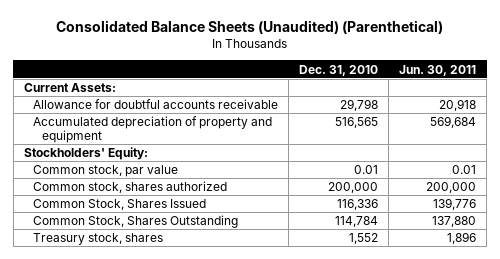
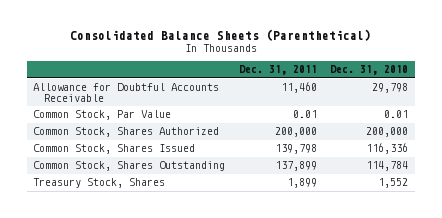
[56,20,444,35] Consolidated Balance Sheets (Unaudited) (Parenthetical) -> [69,29,371,42] Consolidated Balance Sheets (Parenthetical)
[399,64,477,76] Jun. 30, 2011 -> none
none -> [238,65,317,76] Dec. 31, 2011
[23,83,116,93] Current Assets: -> none
[33,116,273,144] Accumulated depreciation of property and equipment -> none
[23,147,148,161] Stockholders' Equity: -> none
[33,99,279,110] Allowance for doubtful accounts receivable -> [33,83,220,102] Allowance for Doubtful Accounts Receivable
[33,165,179,178] Common stock, par value -> [33,110,172,121] Common Stock, Par Value
[33,181,228,194] Common stock, shares authorized -> [33,127,220,138] Common Stock, Shares Authorized
[33,233,164,246] Treasury stock, shares -> [33,178,166,189] Treasury Stock, Shares

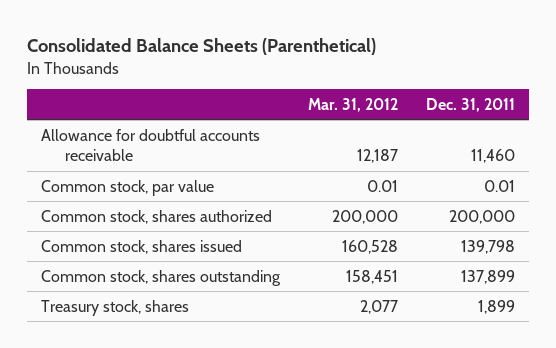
[330,65,409,76] Dec. 31, 2010 -> none
none -> [308,98,399,113] Mar. 31, 2012
[33,83,220,102] Allowance for Doubtful Accounts Receivable -> [41,128,261,162] Allowance for doubtful accounts receivable
[33,110,172,121] Common Stock, Par Value -> [41,179,215,196] Common stock, par value
[33,127,220,138] Common Stock, Shares Authorized -> [41,209,273,224] Common stock, shares authorized
[33,144,196,155] Common Stock, Shares Issued -> [41,239,243,254] Common stock, shares issued
[33,161,226,172] Common Stock, Shares Outstanding -> [41,269,282,286] Common stock, shares outstanding
[33,178,166,189] Treasury Stock, Shares -> [41,299,190,316] Treasury stock, shares

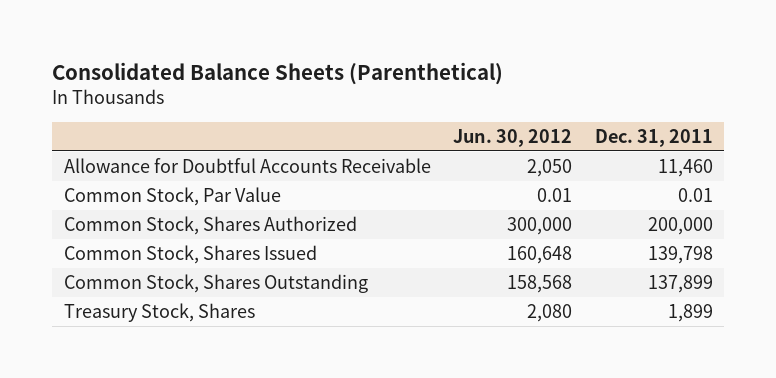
[308,98,399,113] Mar. 31, 2012 -> none
none -> [453,128,573,147] Jun. 30, 2012
[41,128,261,162] Allowance for doubtful accounts receivable -> [63,157,431,173] Allowance for Doubtful Accounts Receivable
[41,179,215,196] Common stock, par value -> [63,186,281,206] Common Stock, Par Value
[41,209,273,224] Common stock, shares authorized -> [63,215,357,235] Common Stock, Shares Authorized
[41,239,243,254] Common stock, shares issued -> [63,244,317,264] Common Stock, Shares Issued
[41,269,282,286] Common stock, shares outstanding -> [63,273,368,293] Common Stock, Shares Outstanding
[41,299,190,316] Treasury stock, shares -> [63,302,255,322] Treasury Stock, Shares

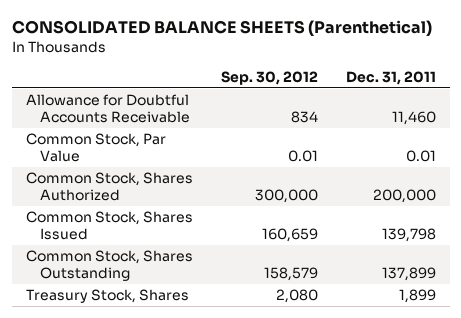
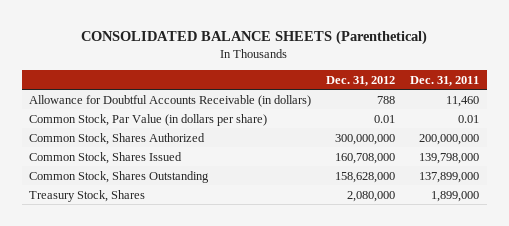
[220,70,318,85] Sep. 30, 2012 -> none
none -> [326,75,396,86] Dec. 31, 2012
[25,94,190,123] Allowance for Doubtful Accounts Receivable -> [29,94,312,107] Allowance for Doubtful Accounts Receivable (in dollars)
[25,133,166,162] Common Stock, Par Value -> [29,113,268,126] Common Stock, Par Value (in dollars per share)
[372,188,436,203] 200,000 -> [419,133,480,145] 200,000,000
[381,227,436,242] 139,798 -> [419,152,480,164] 139,798,000
[381,266,436,281] 137,899 -> [419,171,480,183] 137,899,000
[398,289,436,304] 1,899 -> [431,190,480,202] 1,899,000

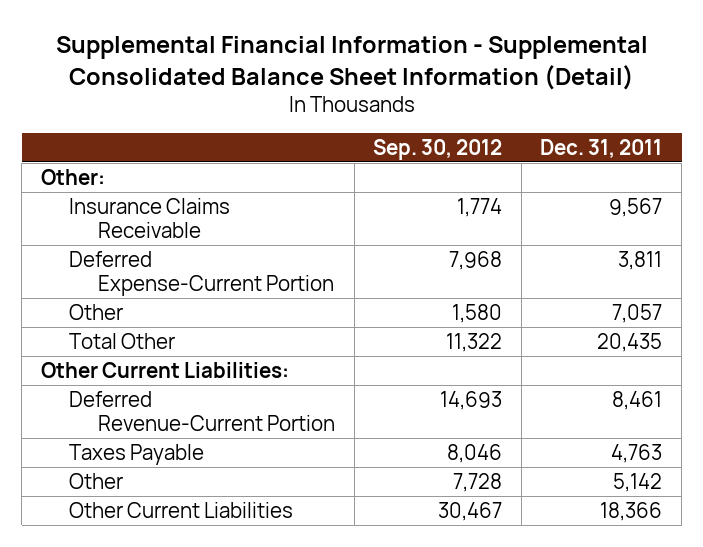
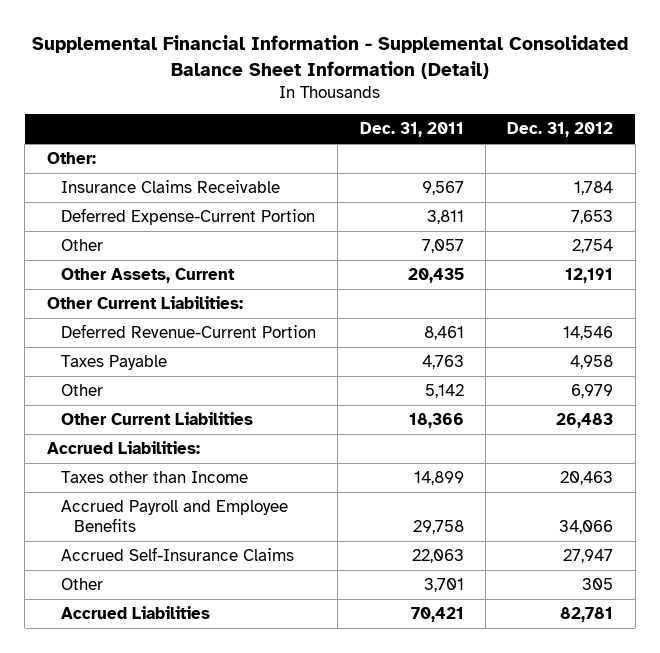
[373,138,503,160] Sep. 30, 2012 -> none
none -> [507,122,614,138] Dec. 31, 2012
[69,333,176,350] Total Other -> [60,268,235,284] Other Assets, Current
none -> [46,441,200,455] Accrued Liabilities:
none -> [60,471,248,484] Taxes other than Income
none -> [60,500,288,532] Accrued Payroll and Employee Benefits
none -> [60,547,294,562] Accrued Self-Insurance Claims
none -> [60,578,103,591] Other
none -> [60,606,210,620] Accrued Liabilities

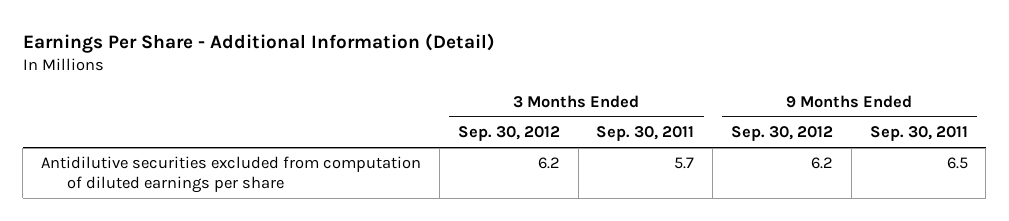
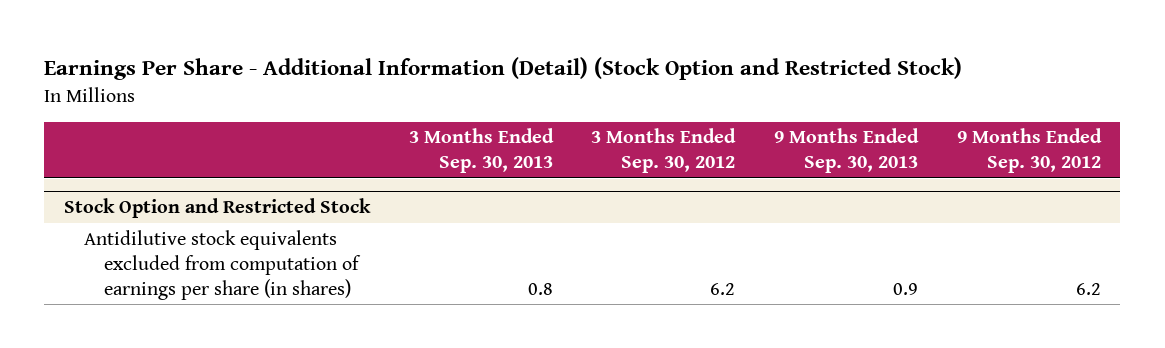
[22,33,495,54] Earnings Per Share - Additional Information (Detail) -> [44,57,963,81] Earnings Per Share - Additional Information (Detail) (Stock Option and Restricted Stock)
[596,126,695,142] Sep. 30, 2011 -> none
[869,126,968,142] Sep. 30, 2011 -> none
none -> [408,128,554,174] 3 Months Ended Sep. 30, 2013
none -> [774,128,920,174] 9 Months Ended Sep. 30, 2013
none -> [63,198,371,219] Stock Option and Restricted Stock
[41,156,422,193] Antidilutive securities excluded from computation of diluted earnings per share -> [83,229,361,300] Antidilutive stock equivalents excluded from computation of earnings per share (in shares)

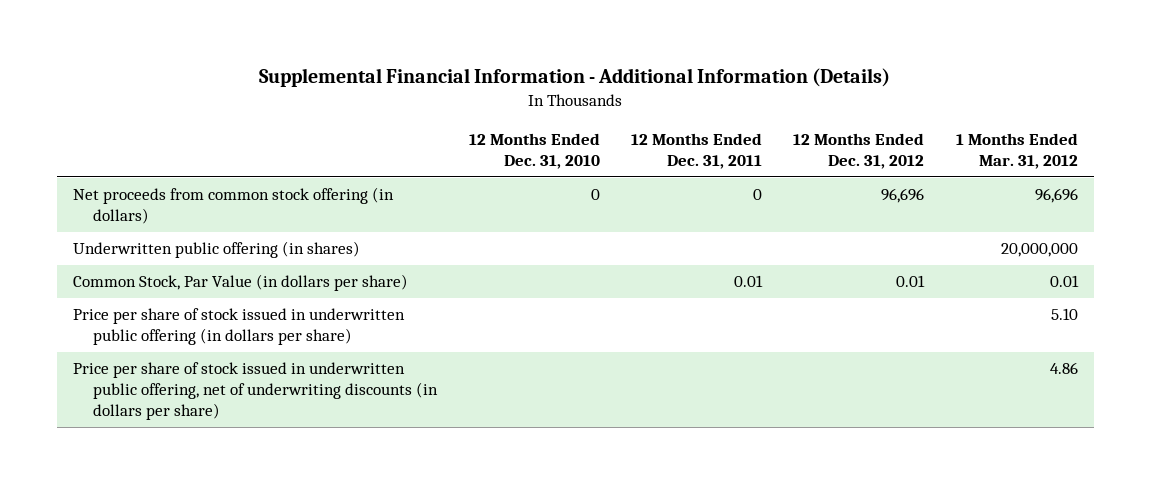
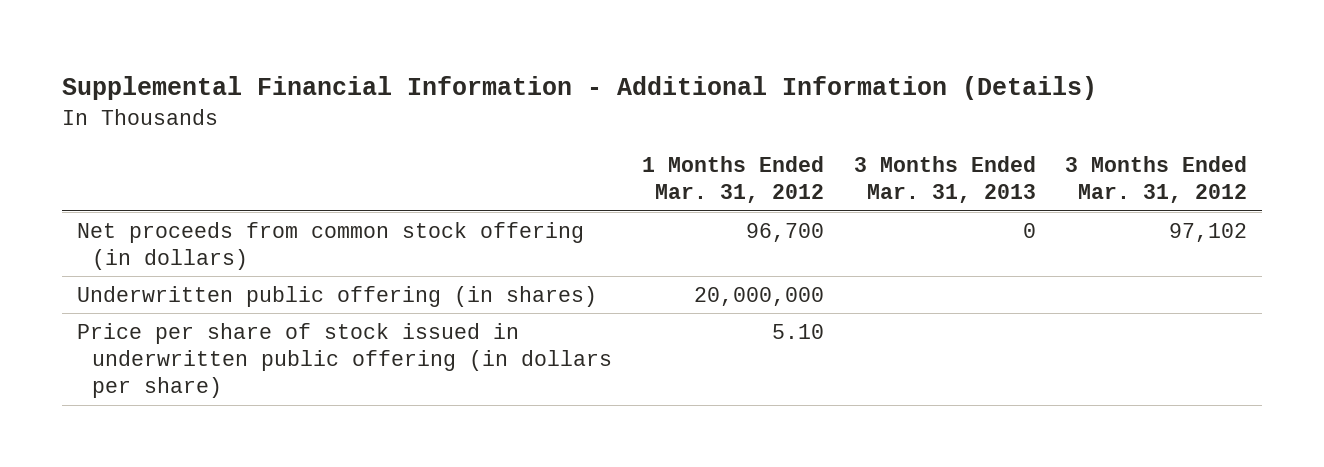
[468,132,600,169] 12 Months Ended Dec. 31, 2010 -> none
[631,132,763,169] 12 Months Ended Dec. 31, 2011 -> none
[793,132,925,169] 12 Months Ended Dec. 31, 2012 -> none
none -> [853,155,1036,204] 3 Months Ended Mar. 31, 2013
none -> [1065,155,1248,204] 3 Months Ended Mar. 31, 2012
[1034,188,1078,204] 96,696 -> [745,222,824,242] 96,700
[72,274,408,292] Common Stock, Par Value (in dollars per share) -> none
[72,362,439,420] Price per share of stock issued in underwritten public offering, net of underwriting discounts (in dollars per share) -> none

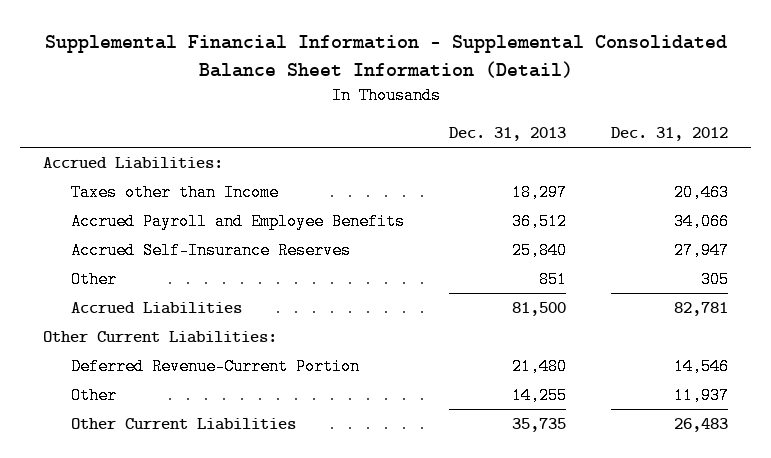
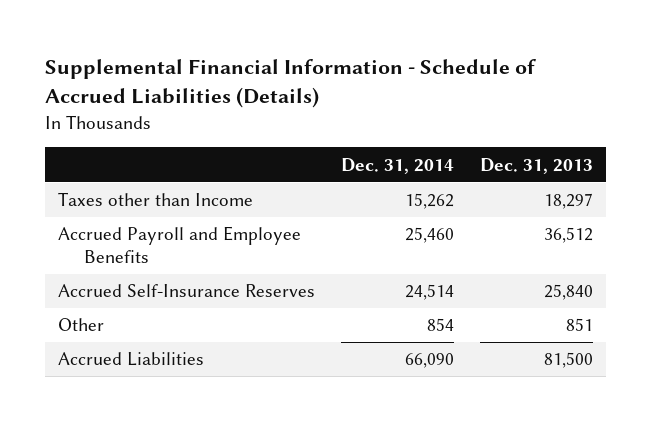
[44,34,727,78] Supplemental Financial Information - Supplemental Consolidated Balance Sheet Information (Detail) -> [45,59,537,109] Supplemental Financial Information - Schedule of Accrued Liabilities (Details)
[611,126,729,141] Dec. 31, 2012 -> none
none -> [340,157,454,174] Dec. 31, 2014
[42,157,223,170] Accrued Liabilities: -> none
[42,331,277,344] Other Current Liabilities: -> none
[70,358,360,376] Deferred Revenue-Current Portion -> none
[70,387,117,405] Other -> none
[70,418,296,431] Other Current Liabilities -> none

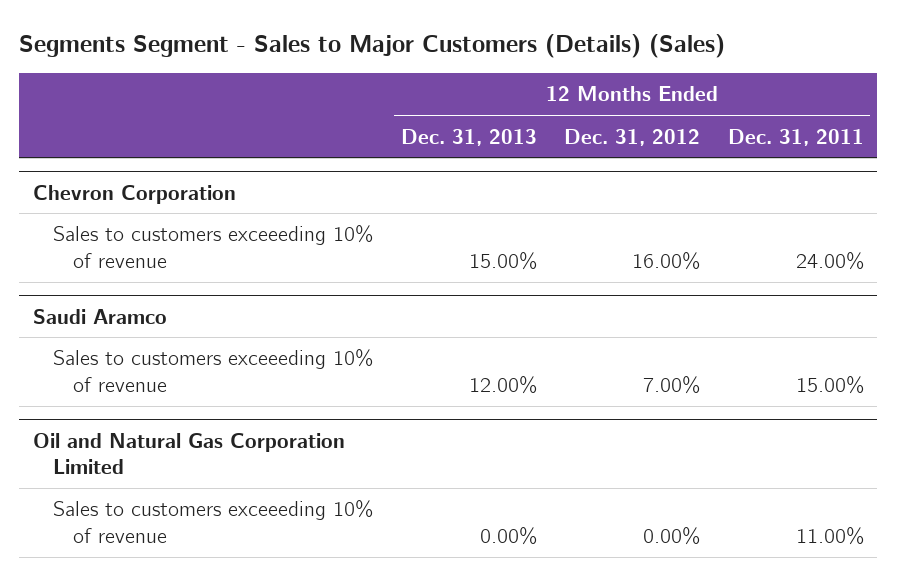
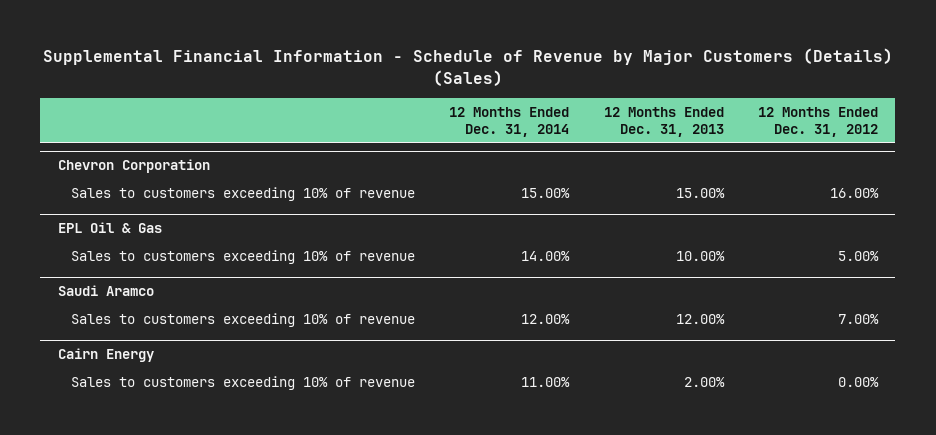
[19,34,726,59] Segments Segment - Sales to Major Customers (Details) (Sales) -> [42,48,893,87] Supplemental Financial Information - Schedule of Revenue by Major Customers (Details) (Sales)
[727,128,864,146] Dec. 31, 2011 -> none
none -> [449,106,570,137] 12 Months Ended Dec. 31, 2014
[53,225,374,268] Sales to customers exceeeding 10% of revenue -> [70,186,415,201] Sales to customers exceeding 10% of revenue
none -> [57,222,162,234] EPL Oil & Gas
none -> [70,249,415,264] Sales to customers exceeding 10% of revenue
[33,432,346,475] Oil and Natural Gas Corporation Limited -> none
[53,349,374,392] Sales to customers exceeeding 10% of revenue -> [70,312,415,327] Sales to customers exceeding 10% of revenue
none -> [57,348,154,363] Cairn Energy
[53,500,374,543] Sales to customers exceeeding 10% of revenue -> [70,375,415,390] Sales to customers exceeding 10% of revenue
[479,526,537,545] 0.00% -> [683,376,725,387] 2.00%

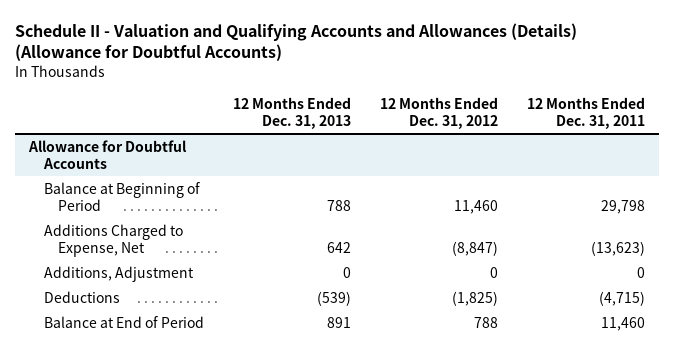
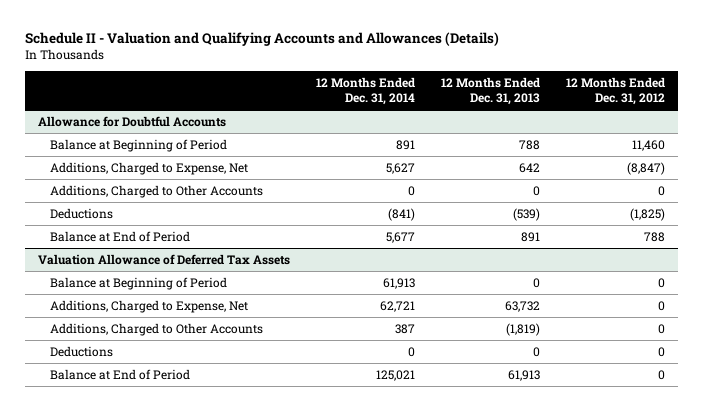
[14,22,577,62] Schedule II - Valuation and Qualifying Accounts and Allowances (Details) (Allowance for Doubtful Accounts) -> [24,32,499,47] Schedule II - Valuation and Qualifying Accounts and Allowances (Details)
[526,96,645,129] 12 Months Ended Dec. 31, 2011 -> none
none -> [316,77,416,105] 12 Months Ended Dec. 31, 2014
[43,223,183,257] Additions Charged to Expense, Net -> [50,161,249,175] Additions, Charged to Expense, Net
[43,265,194,282] Additions, Adjustment -> [50,184,264,198] Additions, Charged to Other Accounts
none -> [37,253,290,265] Valuation Allowance of Deferred Tax Assets
none -> [50,276,228,290] Balance at Beginning of Period
none -> [50,299,249,313] Additions, Charged to Expense, Net
none -> [50,322,264,336] Additions, Charged to Other Accounts
none -> [50,345,114,357] Deductions
none -> [50,368,191,380] Balance at End of Period

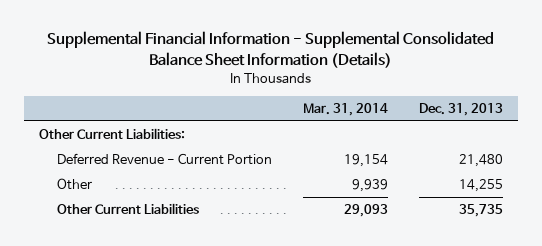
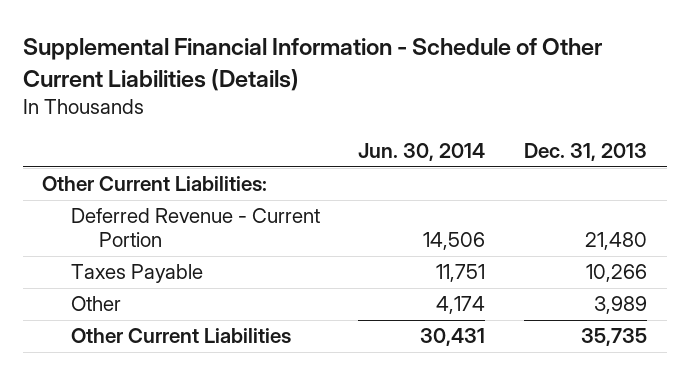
[46,31,494,68] Supplemental Financial Information - Supplemental Consolidated Balance Sheet Information (Details) -> [22,37,602,91] Supplemental Financial Information - Schedule of Other Current Liabilities (Details)
[302,103,388,117] Mar. 31, 2014 -> none
none -> [358,143,486,162] Jun. 30, 2014
none -> [70,264,203,284] Taxes Payable
[458,179,503,193] 14,255 -> [594,296,648,315] 3,989

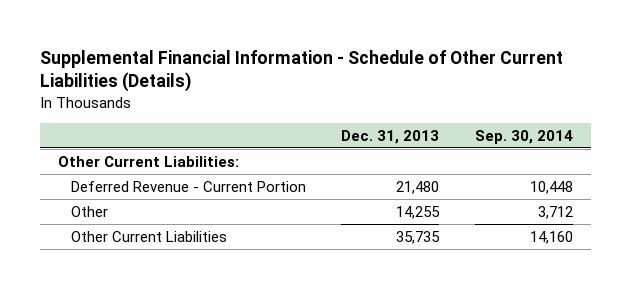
[358,143,486,162] Jun. 30, 2014 -> none
none -> [474,129,573,144] Sep. 30, 2014
[70,264,203,284] Taxes Payable -> none
[594,296,648,315] 3,989 -> [396,205,441,219] 14,255

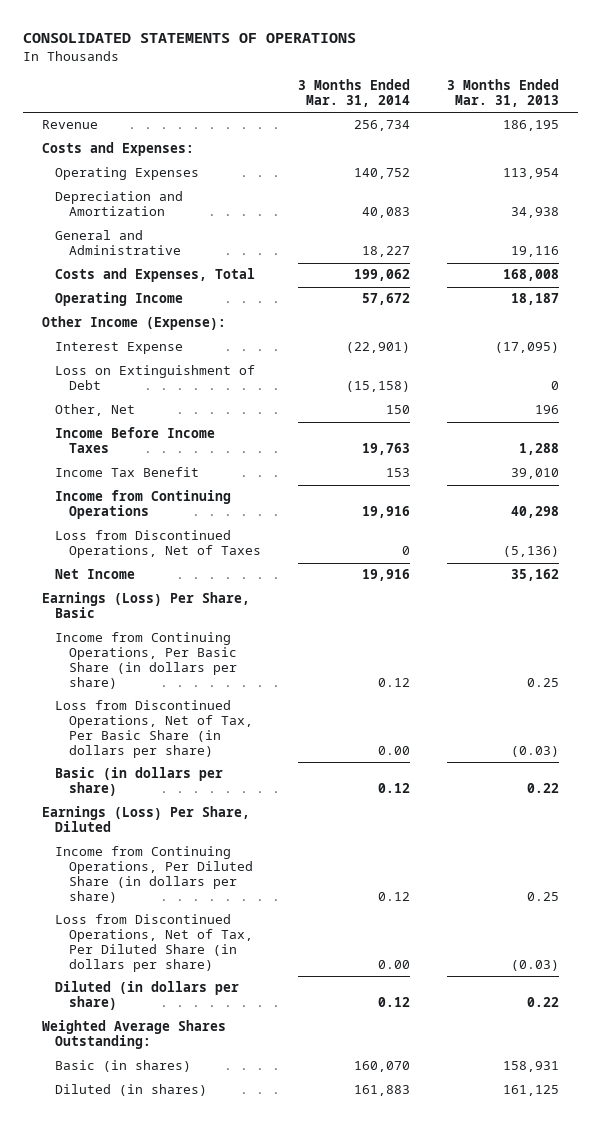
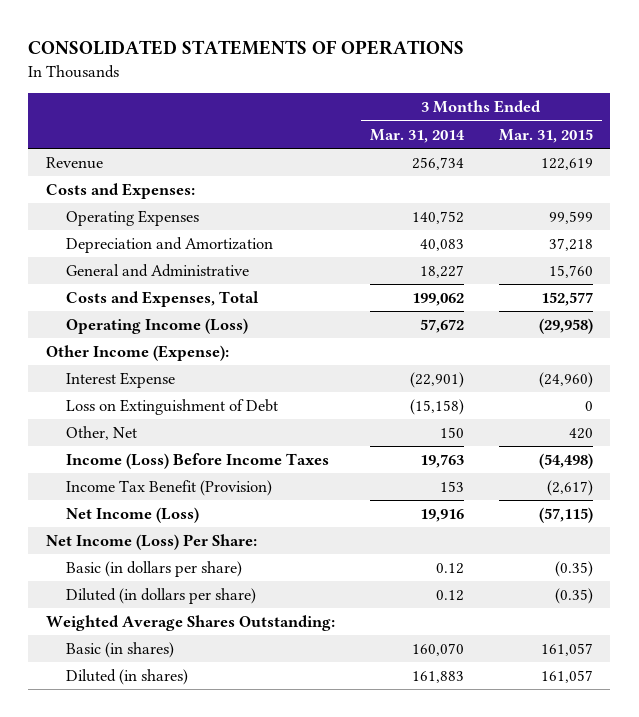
[447,78,560,107] 3 Months Ended Mar. 31, 2013 -> none
none -> [498,128,593,143] Mar. 31, 2015
[55,292,184,307] Operating Income -> [66,318,249,335] Operating Income (Loss)
[55,490,232,520] Income from Continuing Operations -> none
[55,530,262,559] Loss from Discontinued Operations, Net of Taxes -> none
[41,592,250,619] Earnings (Loss) Per Share, Basic -> none
[55,632,238,690] Income from Continuing Operations, Per Basic Share (in dollars per share) -> none
[55,700,254,759] Loss from Discontinued Operations, Net of Tax, Per Basic Share (in dollars per share) -> none
[55,427,216,454] Income Before Income Taxes -> [66,453,330,470] Income (Loss) Before Income Taxes
[55,467,200,478] Income Tax Benefit -> [66,480,273,497] Income Tax Benefit (Provision)
[55,569,136,580] Net Income -> [66,507,200,524] Net Income (Loss)
none -> [45,534,257,551] Net Income (Loss) Per Share:
[41,806,250,833] Earnings (Loss) Per Share, Diluted -> none
[55,846,254,904] Income from Continuing Operations, Per Diluted Share (in dollars per share) -> none
[55,914,254,973] Loss from Discontinued Operations, Net of Tax, Per Diluted Share (in dollars per share) -> none

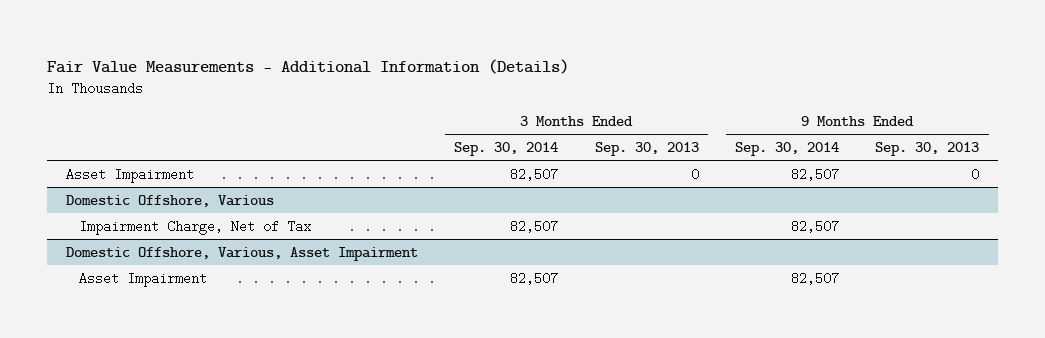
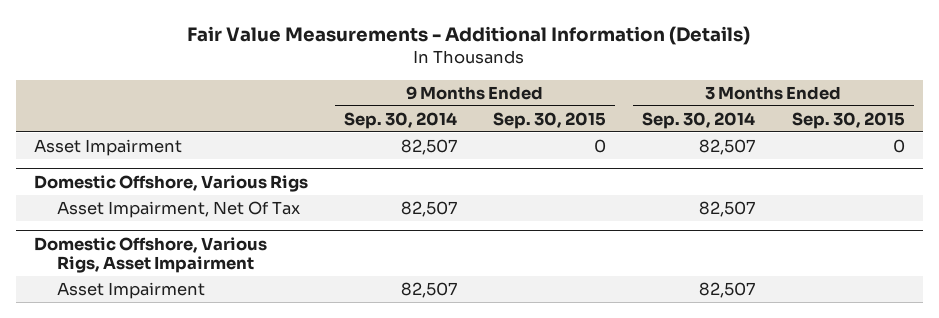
[594,141,699,156] Sep. 30, 2013 -> none
[875,141,980,156] Sep. 30, 2013 -> none
none -> [493,111,607,129] Sep. 30, 2015
none -> [791,111,905,129] Sep. 30, 2015
[65,194,274,207] Domestic Offshore, Various -> [34,174,309,192] Domestic Offshore, Various Rigs
[78,219,311,235] Impairment Charge, Net of Tax -> [56,201,300,219] Asset Impairment, Net Of Tax
[65,246,418,261] Domestic Offshore, Various, Asset Impairment -> [34,236,268,274] Domestic Offshore, Various Rigs, Asset Impairment

